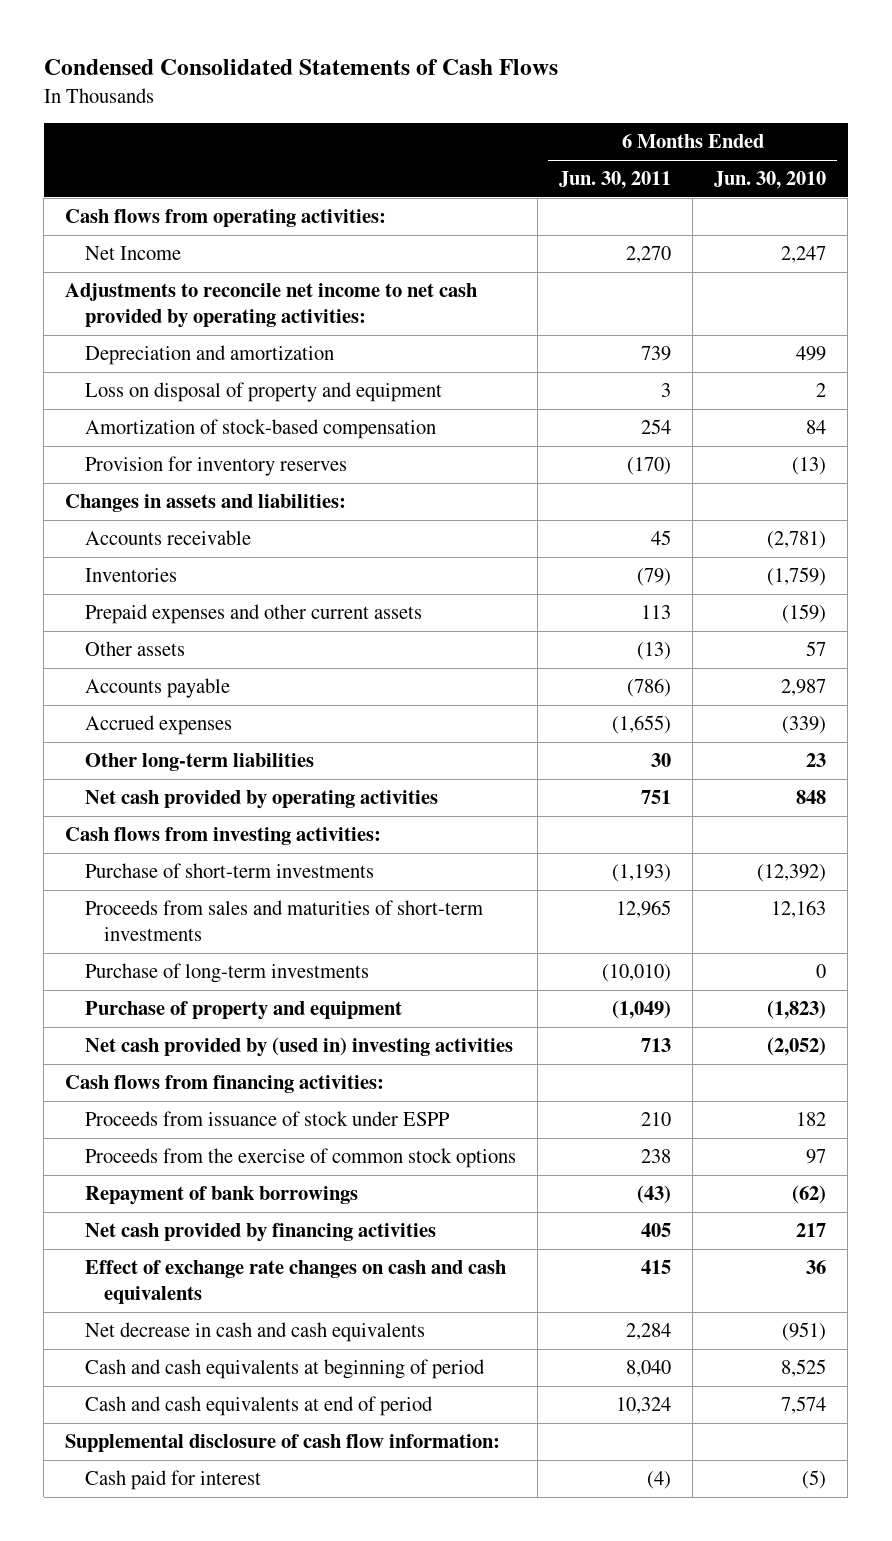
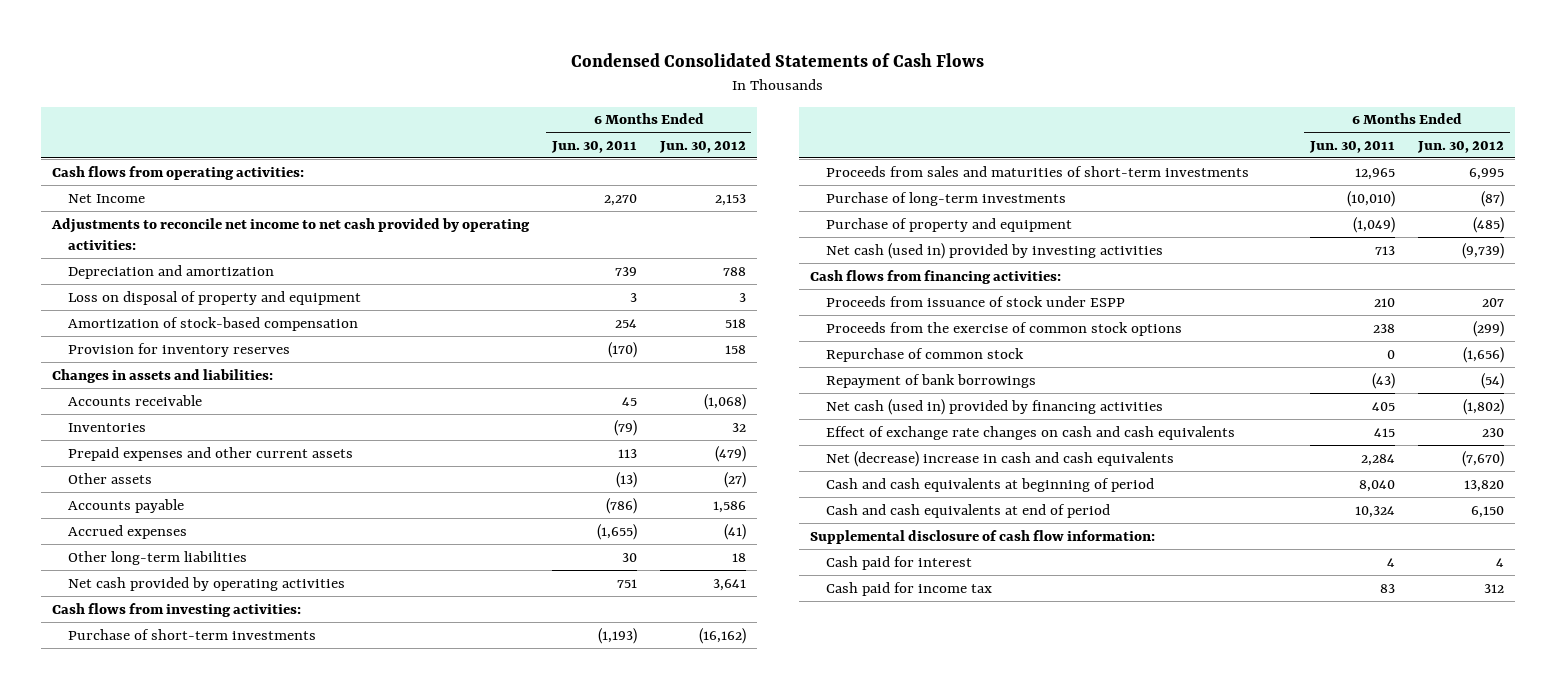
[714,171,827,190] Jun. 30, 2010 -> none
none -> [658,140,746,153] Jun. 30, 2012
[84,1037,513,1058] Net cash provided by (used in) investing activities -> [826,242,1164,259] Net cash (used in) provided by investing activities
none -> [826,347,1025,362] Repurchase of common stock
[84,1223,436,1243] Net cash provided by financing activities -> [826,398,1164,415] Net cash (used in) provided by financing activities
[84,1322,425,1343] Net decrease in cash and cash equivalents -> [826,450,1175,467] Net (decrease) increase in cash and cash equivalents
[647,1471,672,1490] (4) -> [1387,557,1396,567] 4
none -> [826,581,993,596] Cash paid for income tax

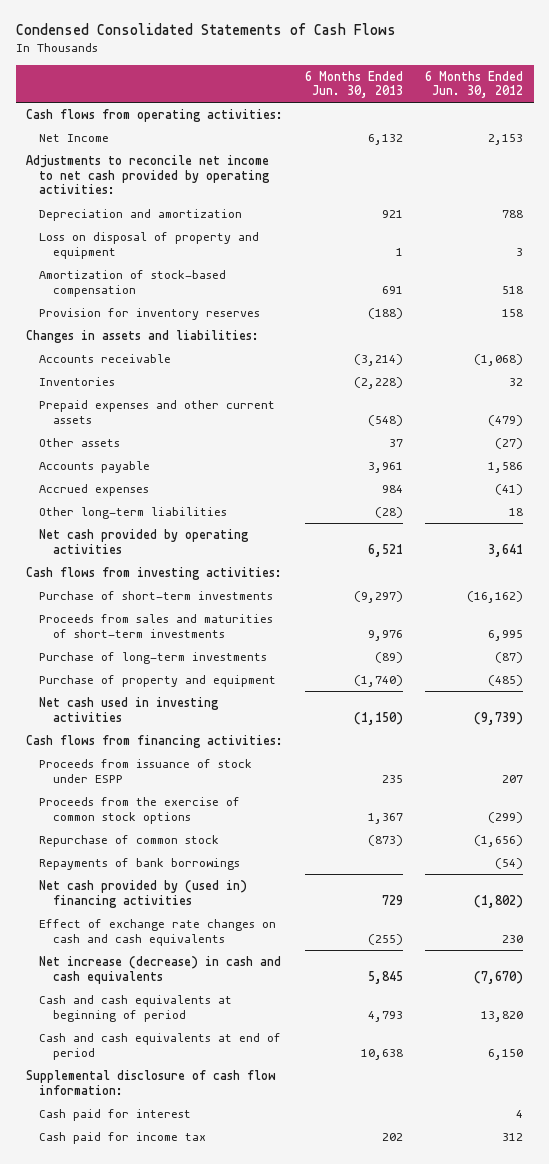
[551,140,638,153] Jun. 30, 2011 -> none
none -> [305,70,404,99] 6 Months Ended Jun. 30, 2013
[826,242,1164,259] Net cash (used in) provided by investing activities -> [39,696,220,722] Net cash used in investing activities
[826,373,1037,388] Repayment of bank borrowings -> [39,857,241,870] Repayments of bank borrowings
[826,398,1164,415] Net cash (used in) provided by financing activities -> [39,879,248,908] Net cash provided by (used in) financing activities
[826,450,1175,467] Net (decrease) increase in cash and cash equivalents -> [39,955,282,984] Net increase (decrease) in cash and cash equivalents

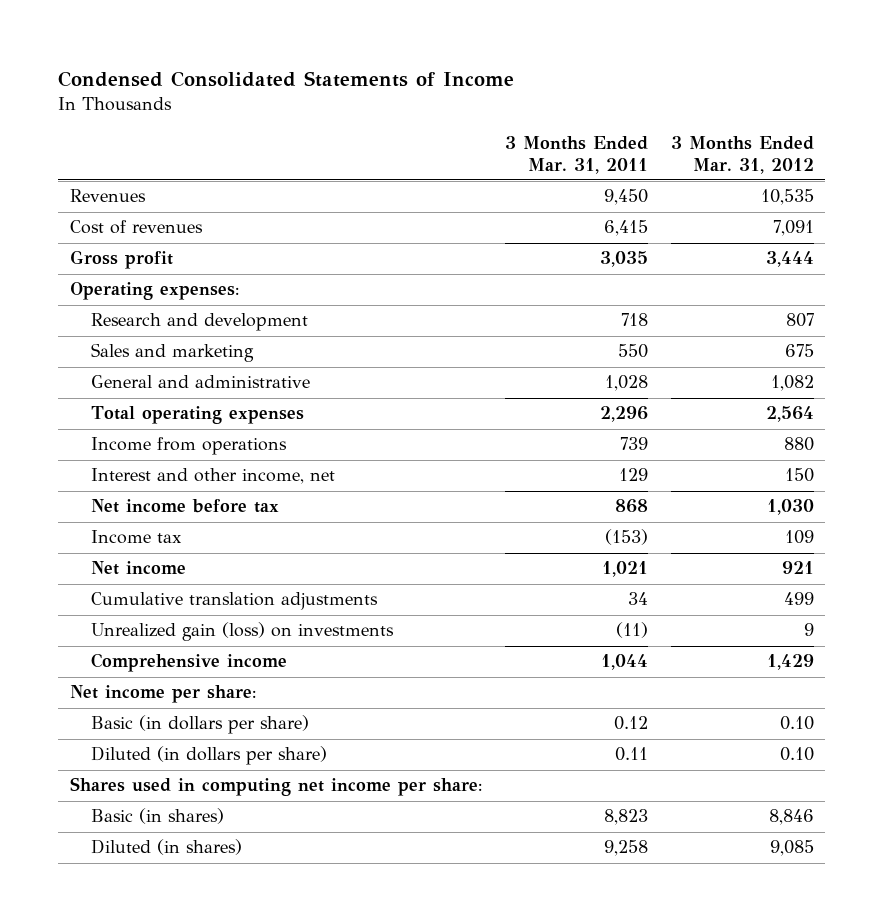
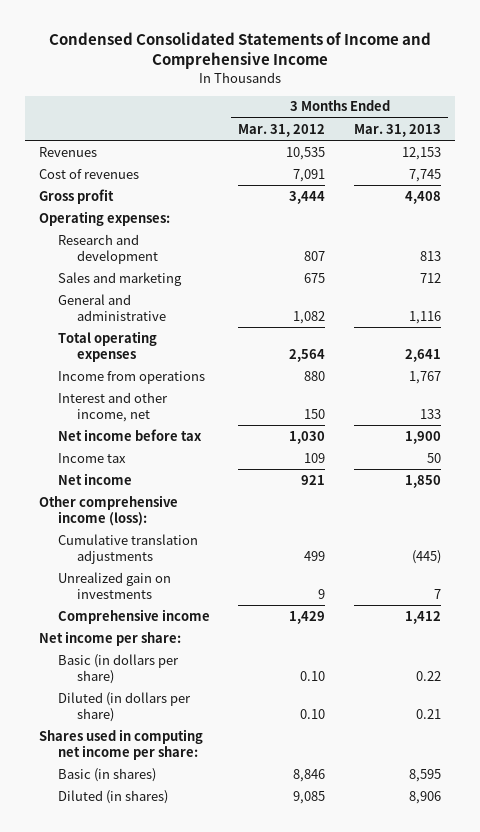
[58,70,515,87] Condensed Consolidated Statements of Income -> [49,32,432,70] Condensed Consolidated Statements of Income and Comprehensive Income
[504,135,648,174] 3 Months Ended Mar. 31, 2011 -> none
none -> [353,123,441,137] Mar. 31, 2013
none -> [39,494,179,526] Other comprehensive income (loss):
[90,622,394,642] Unrealized gain (loss) on investments -> [57,571,171,599] Unrealized gain on investments

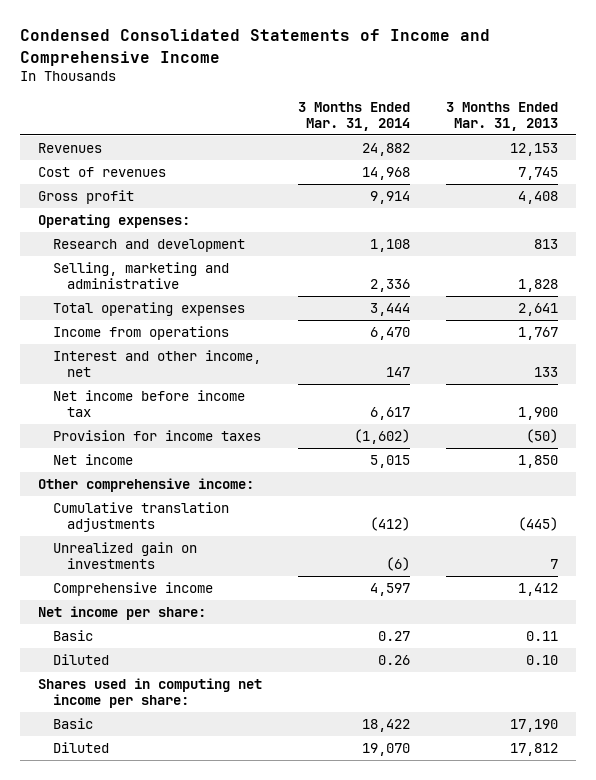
[238,123,326,137] Mar. 31, 2012 -> none
none -> [297,101,410,131] 3 Months Ended Mar. 31, 2014
[57,271,182,286] Sales and marketing -> none
[57,293,166,321] General and administrative -> none
none -> [52,261,229,289] Selling, marketing and administrative
[57,428,202,441] Net income before tax -> [52,389,245,417] Net income before income tax
[57,452,126,463] Income tax -> [52,429,261,441] Provision for income taxes
[426,452,441,463] 50 -> [525,428,558,443] (50)
[39,494,179,526] Other comprehensive income (loss): -> [37,477,254,492] Other comprehensive income:
[57,653,179,684] Basic (in dollars per share) -> [52,629,93,641] Basic
[415,670,441,681] 0.22 -> [525,630,558,641] 0.11
[57,691,191,722] Diluted (in dollars per share) -> [52,653,109,665] Diluted
[415,708,441,719] 0.21 -> [525,654,558,665] 0.10
[57,767,156,782] Basic (in shares) -> [52,717,93,729] Basic
[408,768,441,782] 8,595 -> [509,718,558,732] 17,190
[57,789,168,804] Diluted (in shares) -> [52,741,109,753] Diluted
[408,790,441,804] 8,906 -> [509,742,558,756] 17,812

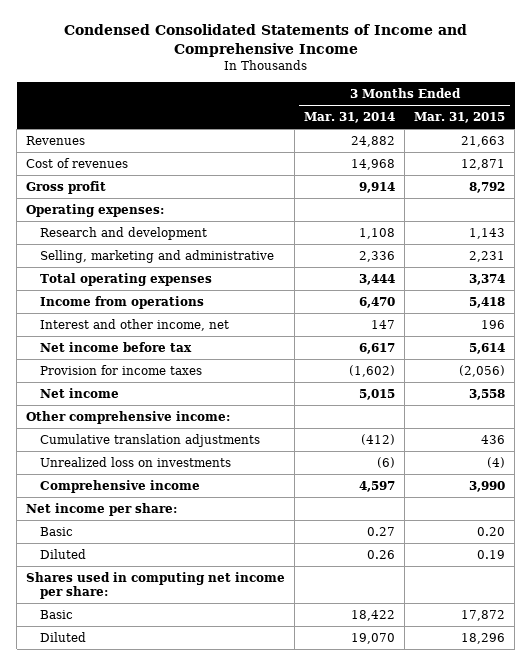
[445,101,558,131] 3 Months Ended Mar. 31, 2013 -> none
none -> [414,111,506,123] Mar. 31, 2015
[52,389,245,417] Net income before income tax -> [39,341,192,352] Net income before tax
[52,541,197,569] Unrealized gain on investments -> [39,456,231,467] Unrealized loss on investments

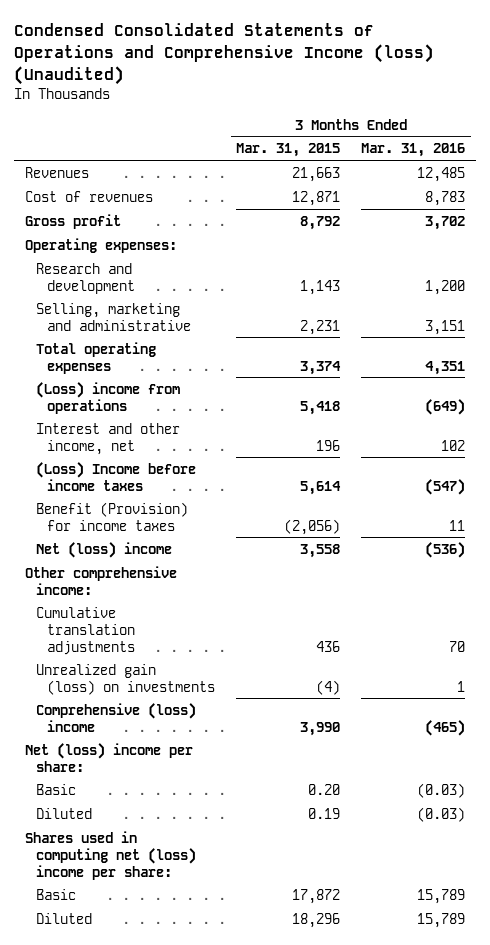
[63,24,467,57] Condensed Consolidated Statements of Income and Comprehensive Income -> [14,23,435,85] Condensed Consolidated Statements of Operations and Comprehensive Income (loss) (Unaudited)
[304,111,396,123] Mar. 31, 2014 -> none
none -> [361,143,466,158] Mar. 31, 2016
[39,295,204,309] Income from operations -> [35,381,180,414] (Loss) income from operations
[39,341,192,352] Net income before tax -> [35,461,196,491] (Loss) Income before income taxes
[39,364,202,375] Provision for income taxes -> [35,501,188,531] Benefit (Provision) for income taxes
[39,387,119,398] Net income -> [35,541,172,558] Net (loss) income
[39,456,231,467] Unrealized loss on investments -> [35,663,216,695] Unrealized gain (loss) on investments
[39,479,200,493] Comprehensive income -> [35,702,196,732] Comprehensive (loss) income
[26,502,178,516] Net income per share: -> [24,742,193,772] Net (loss) income per share:
[26,571,286,600] Shares used in computing net income per share: -> [24,830,196,880] Shares used in computing net (loss) income per share:

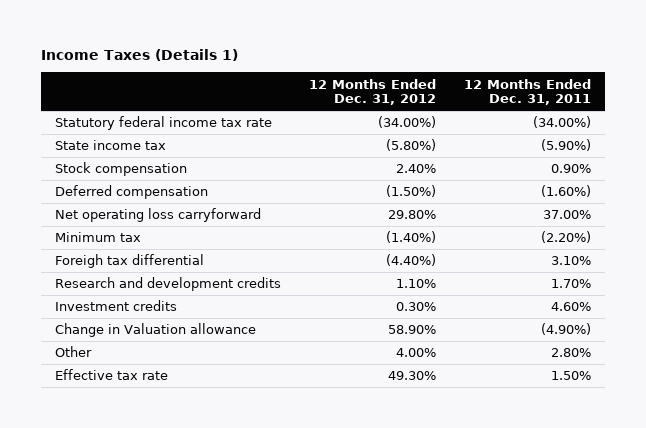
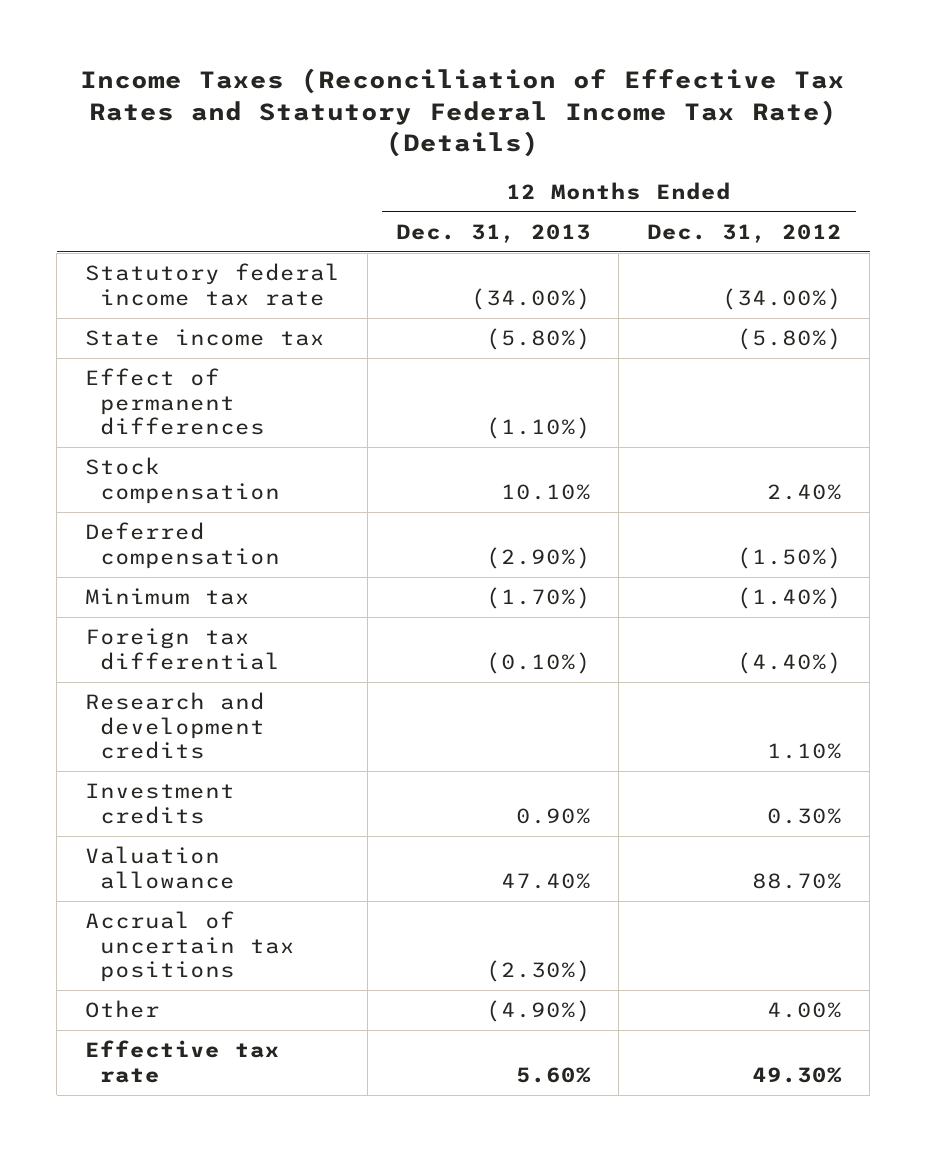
[40,49,238,62] Income Taxes (Details 1) -> [80,68,846,158] Income Taxes (Reconciliation of Effective Tax Rates and Statutory Federal Income Tax Rate) (Details)
[463,78,591,106] 12 Months Ended Dec. 31, 2011 -> none
none -> [395,223,591,243] Dec. 31, 2013
none -> [84,368,266,436] Effect of permanent differences
[54,208,261,223] Net operating loss carryforward -> none
[54,254,204,269] Foreigh tax differential -> [84,628,281,670] Foreign tax differential
[54,323,256,338] Change in Valuation allowance -> [84,846,236,889] Valuation allowance
[387,325,436,335] 58.90% -> [751,872,842,889] 88.70%
none -> [84,911,296,983] Accrual of uncertain tax positions

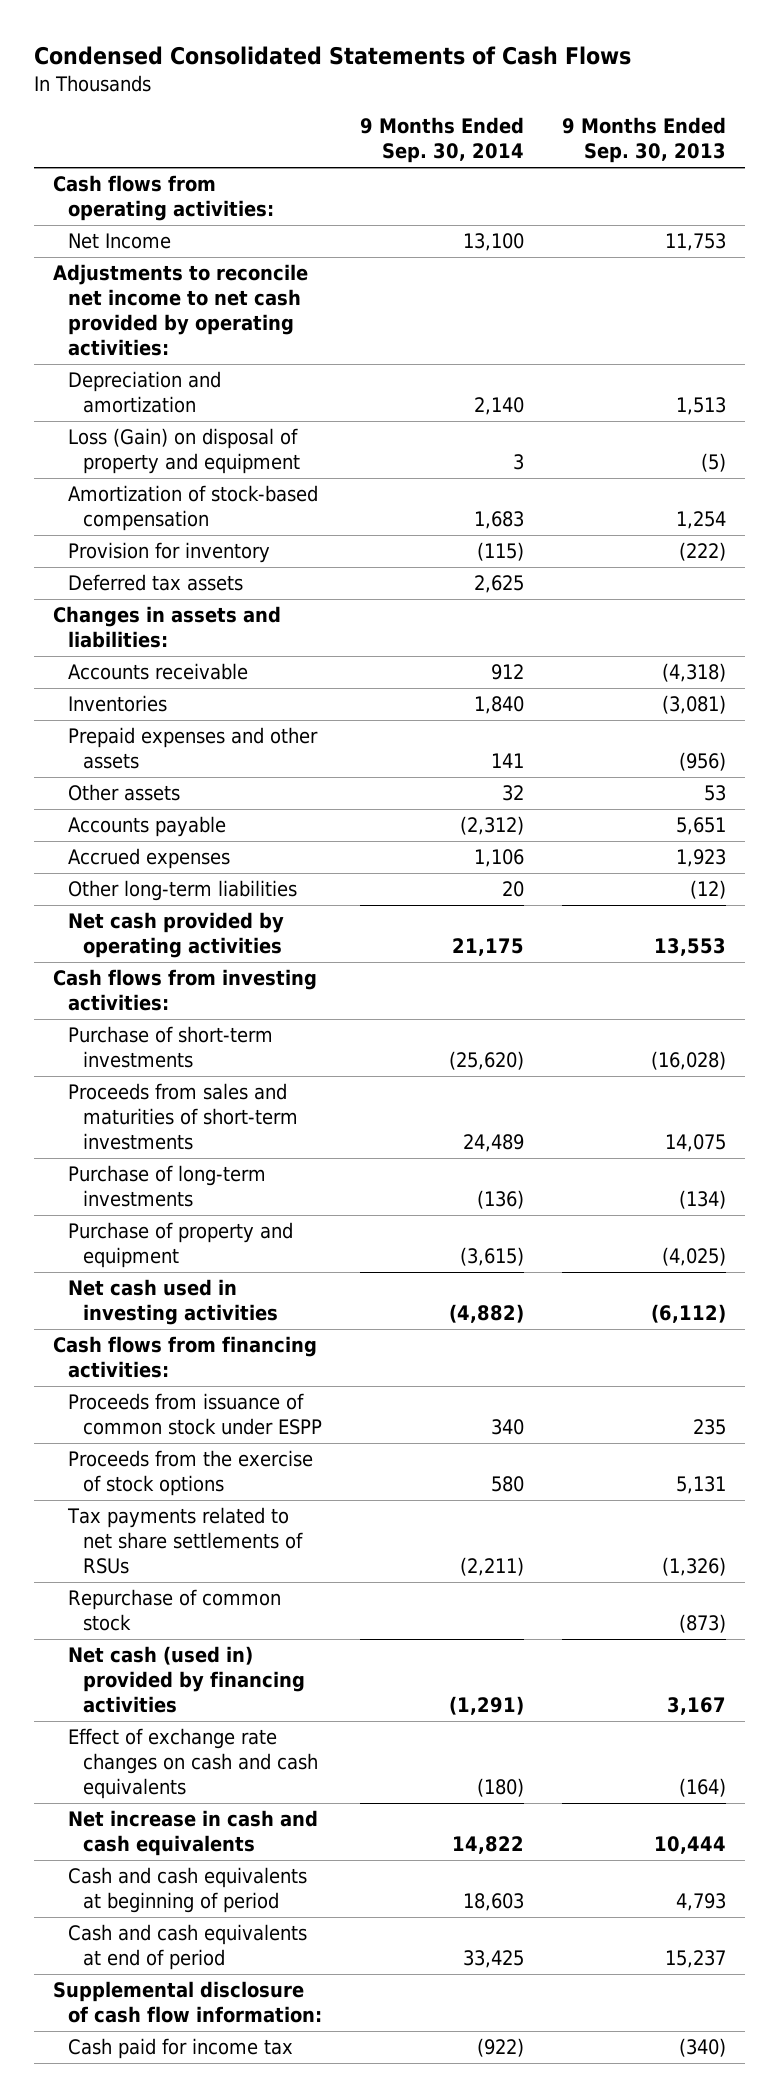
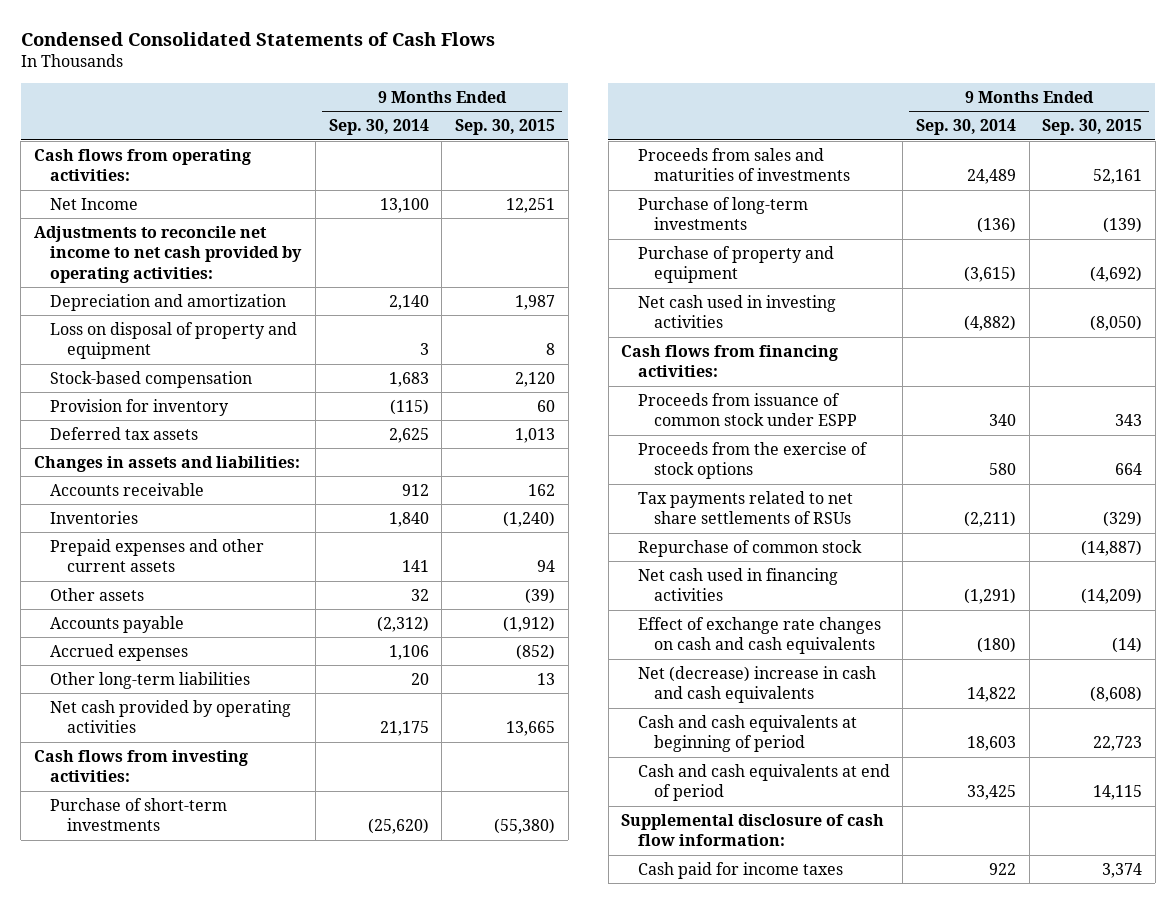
[562,117,727,164] 9 Months Ended Sep. 30, 2013 -> none
none -> [455,119,556,136] Sep. 30, 2015
[67,427,300,474] Loss (Gain) on disposal of property and equipment -> [50,321,298,360] Loss on disposal of property and equipment
[67,484,318,531] Amortization of stock-based compensation -> [50,370,253,388] Stock-based compensation
[67,726,318,769] Prepaid expenses and other assets -> [50,538,265,573] Prepaid expenses and other current assets
[67,1082,298,1150] Proceeds from sales and maturities of short-term investments -> [637,147,850,182] Proceeds from sales and maturities of investments
[67,1645,305,1713] Net cash (used in) provided by financing activities -> [637,567,838,602] Net cash used in financing activities
[67,1809,318,1856] Net increase in cash and cash equivalents -> [637,665,876,704] Net (decrease) increase in cash and cash equivalents
[67,2037,293,2059] Cash paid for income tax -> [637,861,843,879] Cash paid for income taxes
[476,2037,524,2057] (922) -> [988,862,1016,875] 922

